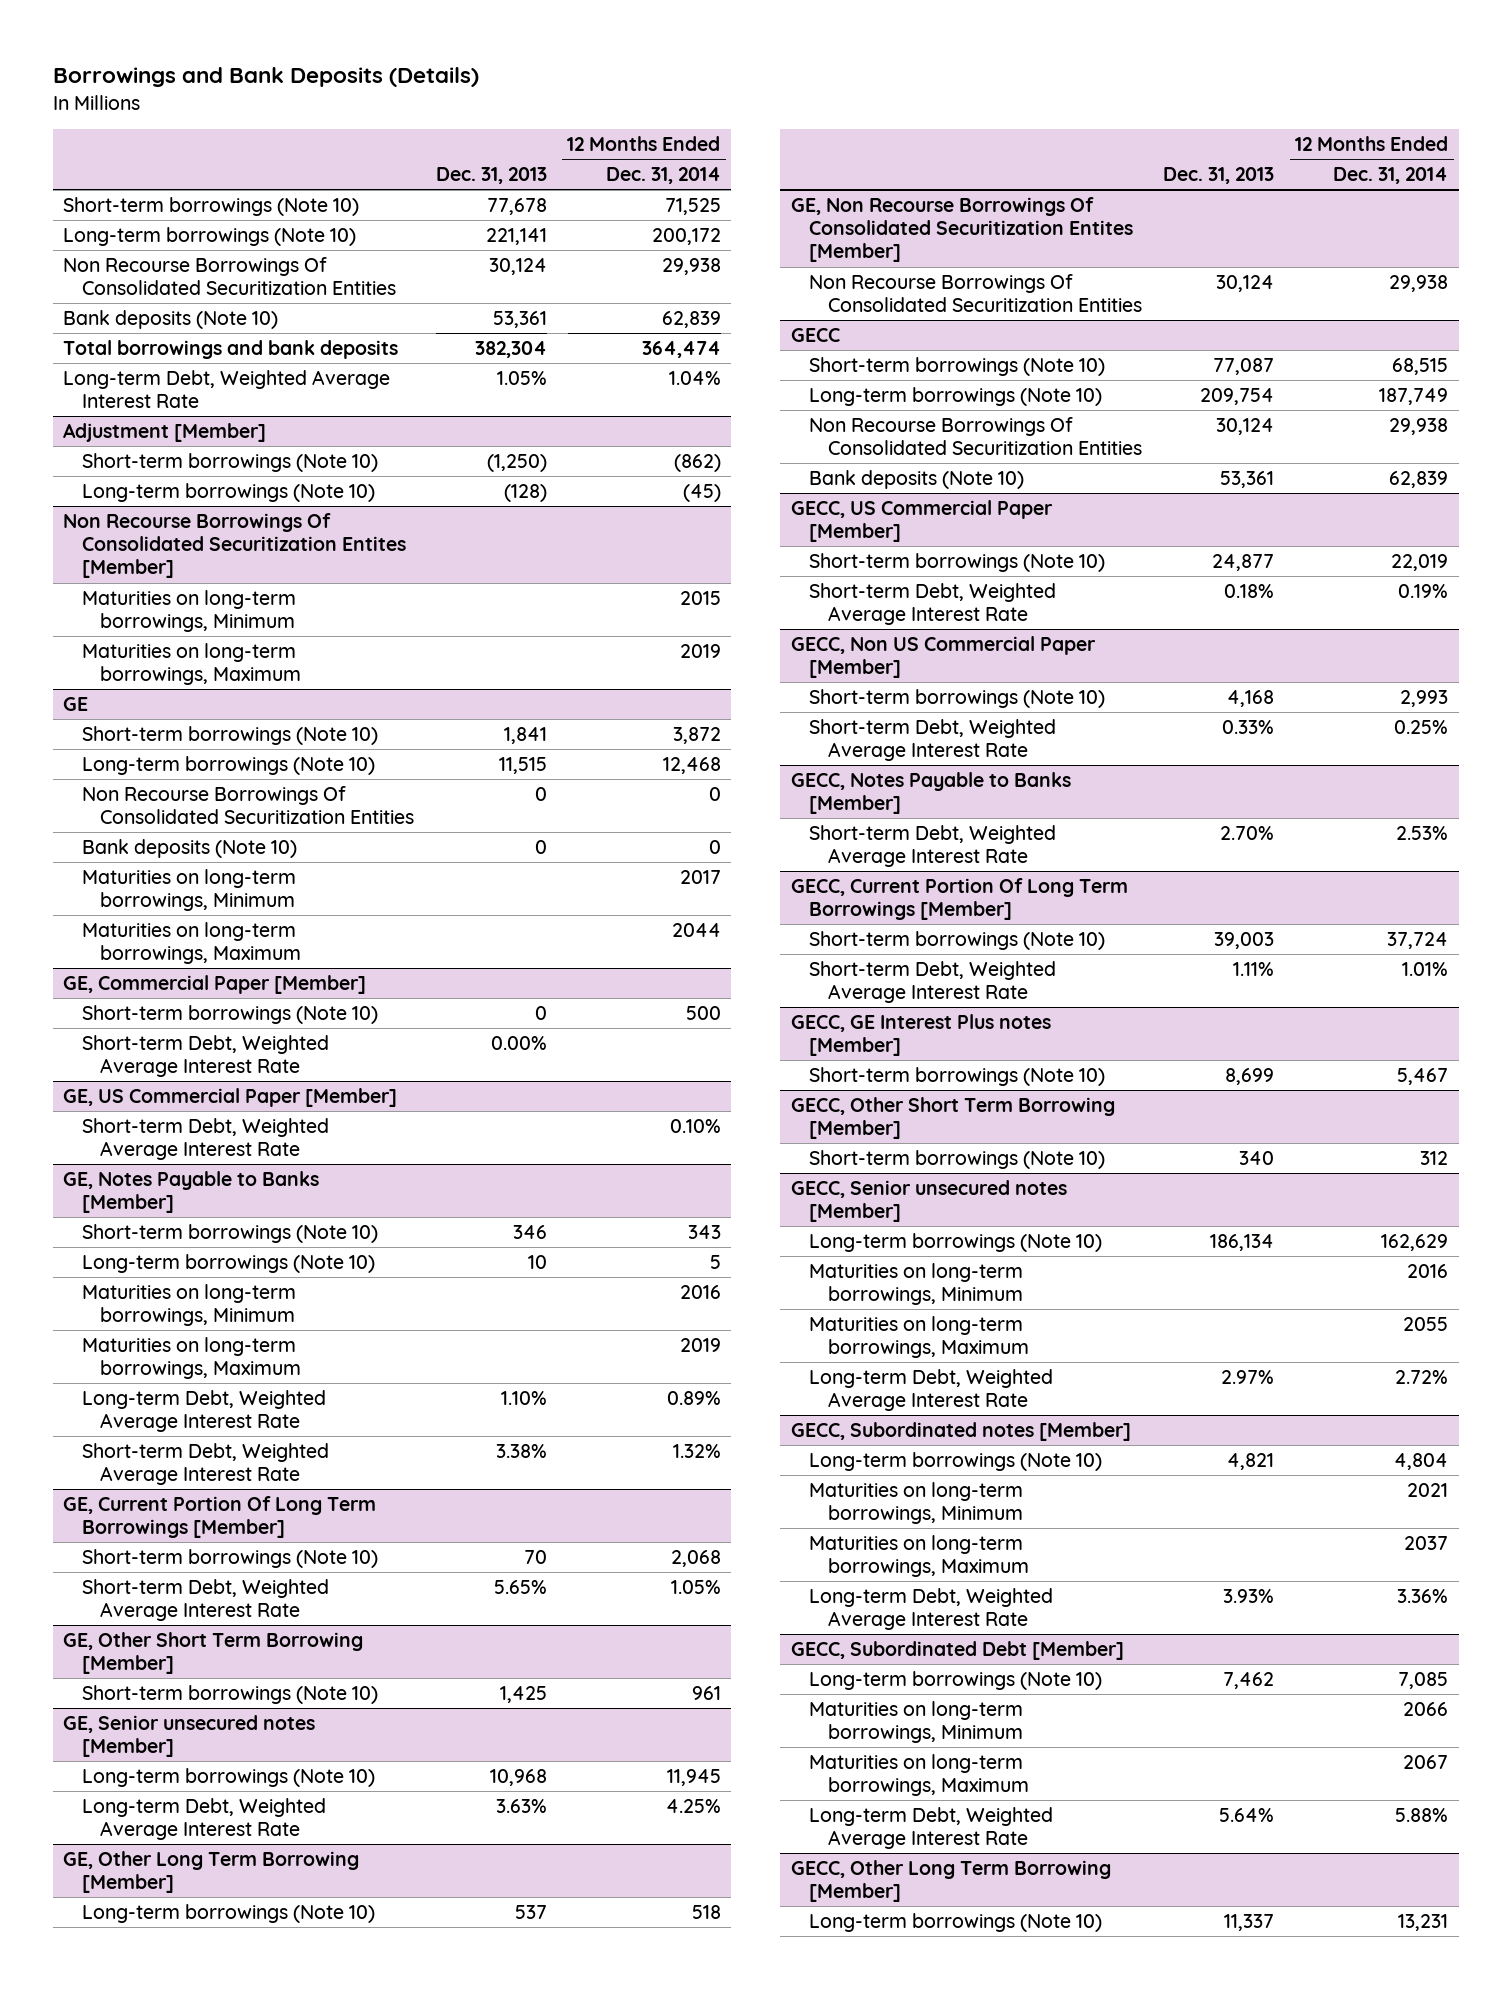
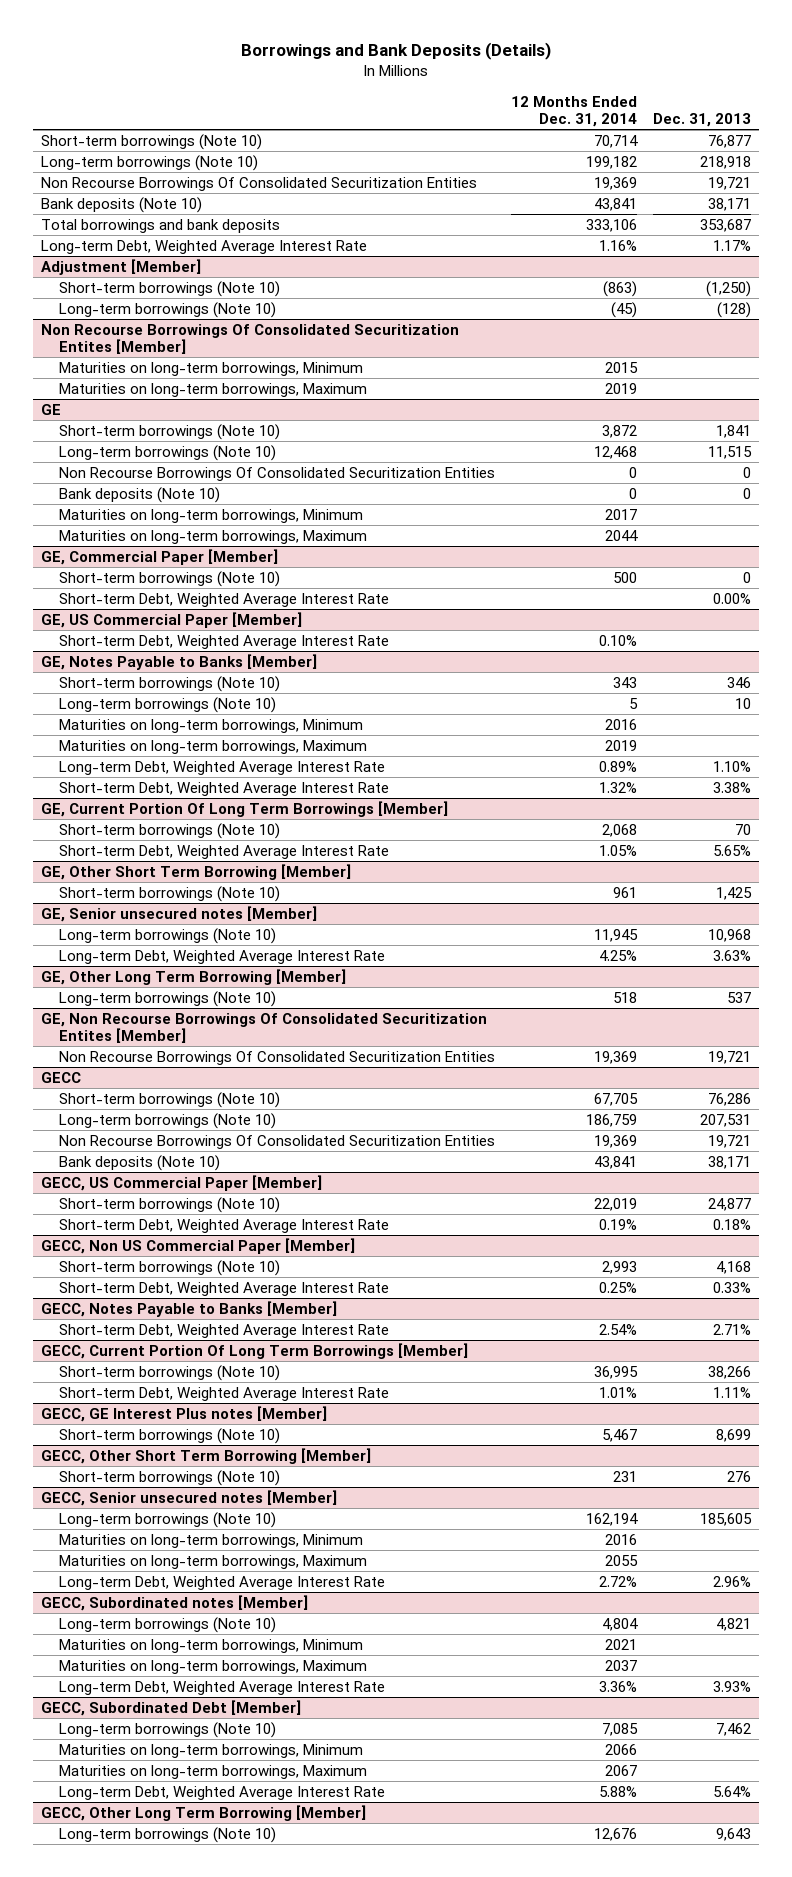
[486,197,547,215] 77,678 -> [707,134,751,148] 76,877
[664,197,721,215] 71,525 -> [593,134,638,148] 70,714
[485,227,547,245] 221,141 -> [699,155,751,169] 218,918
[651,227,721,245] 200,172 -> [585,155,637,169] 199,182
[488,257,547,275] 30,124 -> [707,176,751,190] 19,721
[661,257,721,275] 29,938 -> [593,176,637,190] 19,369
[492,310,547,328] 53,361 -> [707,197,751,211] 38,171
[661,310,721,328] 62,839 -> [593,197,637,211] 43,841
[474,340,547,358] 382,304 -> [699,218,751,232] 353,687
[641,340,721,358] 364,474 -> [585,218,637,232] 333,106
[496,370,547,385] 1.05% -> [712,239,751,251] 1.17%
[668,370,721,385] 1.04% -> [598,239,637,251] 1.16%
[673,453,721,472] (862) -> [602,280,637,297] (863)
[1216,274,1275,292] 30,124 -> [707,1050,751,1064] 19,721
[1389,274,1449,292] 29,938 -> [593,1050,637,1064] 19,369
[1213,357,1275,375] 77,087 -> [707,1092,751,1106] 76,286
[1392,357,1449,375] 68,515 -> [593,1092,638,1106] 67,705
[1200,387,1275,405] 209,754 -> [699,1113,751,1127] 207,531
[1379,387,1449,405] 187,749 -> [585,1113,637,1127] 186,759
[1216,417,1275,435] 30,124 -> [707,1134,751,1148] 19,721
[1389,417,1449,435] 29,938 -> [593,1134,637,1148] 19,369
[1220,470,1275,488] 53,361 -> [707,1155,751,1169] 38,171
[1389,470,1449,488] 62,839 -> [593,1155,637,1169] 43,841
[1220,825,1275,840] 2.70% -> [712,1323,751,1335] 2.71%
[1396,825,1449,840] 2.53% -> [598,1323,637,1335] 2.54%
[1214,931,1275,949] 39,003 -> [707,1365,751,1379] 38,266
[1387,931,1449,949] 37,724 -> [593,1365,638,1379] 36,995
[1239,1150,1275,1165] 340 -> [726,1470,751,1482] 276
[1420,1150,1449,1165] 312 -> [612,1470,637,1482] 231
[1210,1233,1275,1251] 186,134 -> [699,1512,752,1526] 185,605
[1381,1233,1449,1251] 162,629 -> [585,1512,638,1526] 162,194
[1221,1369,1275,1384] 2.97% -> [712,1575,751,1587] 2.96%
[1224,1913,1275,1931] 11,337 -> [715,1827,751,1841] 9,643
[1398,1913,1449,1931] 13,231 -> [593,1827,637,1841] 12,676

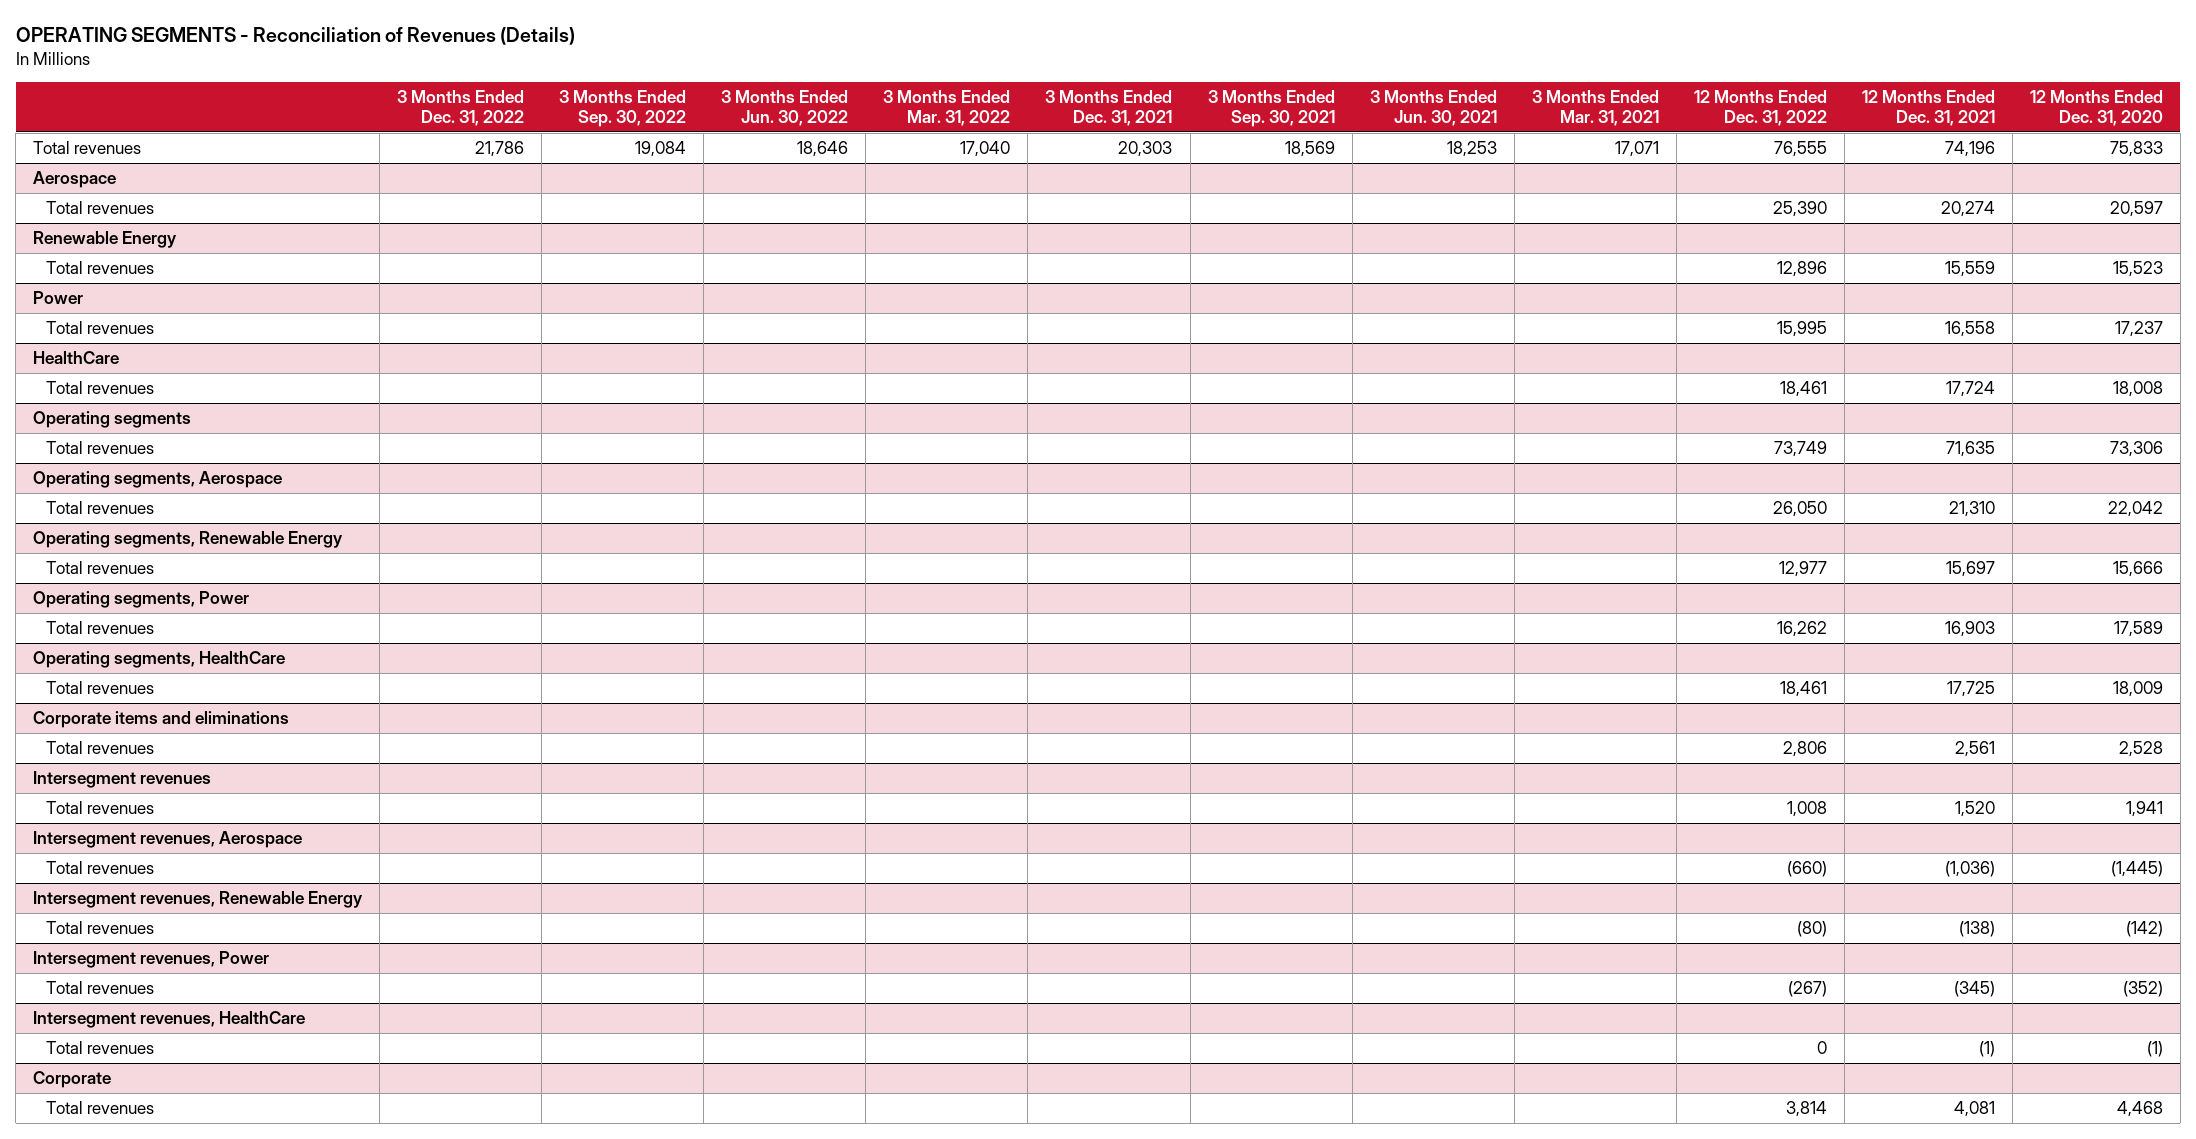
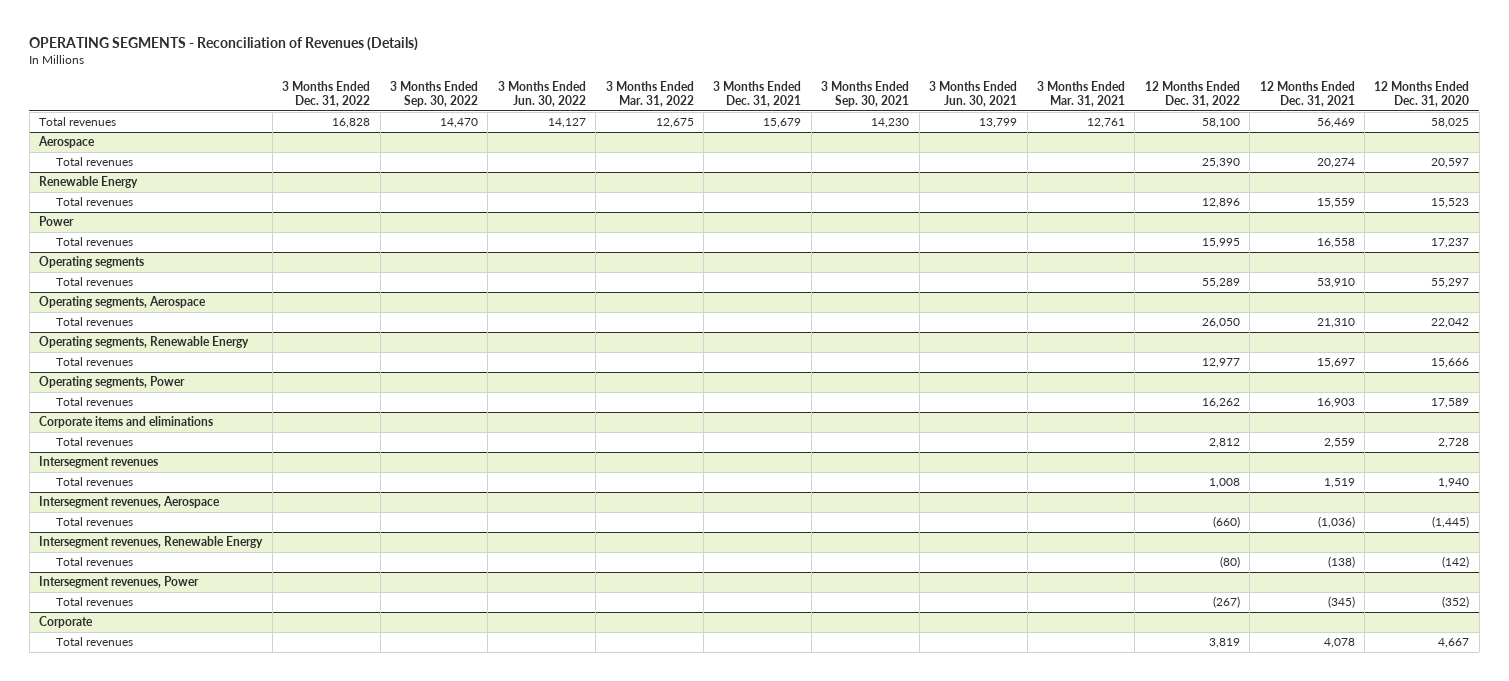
[475,141,525,158] 21,786 -> [332,118,371,129] 16,828
[635,141,687,158] 19,084 -> [439,118,478,129] 14,470
[797,141,849,158] 18,646 -> [547,118,586,129] 14,127
[960,141,1011,158] 17,040 -> [655,118,694,129] 12,675
[1118,141,1173,158] 20,303 -> [763,118,802,129] 15,679
[1284,141,1335,158] 18,569 -> [871,118,910,129] 14,230
[1446,141,1497,158] 18,253 -> [979,118,1018,129] 13,799
[1614,141,1659,158] 17,071 -> [1086,118,1125,129] 12,761
[1773,141,1827,158] 76,555 -> [1201,118,1240,129] 58,100
[1944,141,1995,158] 74,196 -> [1316,118,1355,129] 56,469
[2109,141,2163,158] 75,833 -> [1431,118,1470,129] 58,025
[33,351,120,365] HealthCare -> none
[45,381,154,395] Total revenues -> none
[1773,441,1827,458] 73,749 -> [1201,278,1240,289] 55,289
[1945,441,1995,458] 71,635 -> [1316,278,1355,289] 53,910
[2109,441,2163,458] 73,306 -> [1431,278,1470,289] 55,297
[33,651,286,669] Operating segments, HealthCare -> none
[45,681,154,695] Total revenues -> none
[1782,741,1827,758] 2,806 -> [1208,438,1240,449] 2,812
[1954,741,1995,758] 2,561 -> [1323,438,1355,449] 2,559
[2118,741,2163,758] 2,528 -> [1438,438,1470,449] 2,728
[1954,801,1995,818] 1,520 -> [1323,478,1355,489] 1,519
[2125,801,2163,818] 1,941 -> [1438,478,1470,489] 1,940
[33,1011,306,1029] Intersegment revenues, HealthCare -> none
[45,1041,154,1055] Total revenues -> none
[1785,1101,1827,1118] 3,814 -> [1208,638,1240,649] 3,819
[1953,1101,1995,1118] 4,081 -> [1323,638,1355,649] 4,078
[2116,1101,2163,1118] 4,468 -> [1438,638,1470,649] 4,667

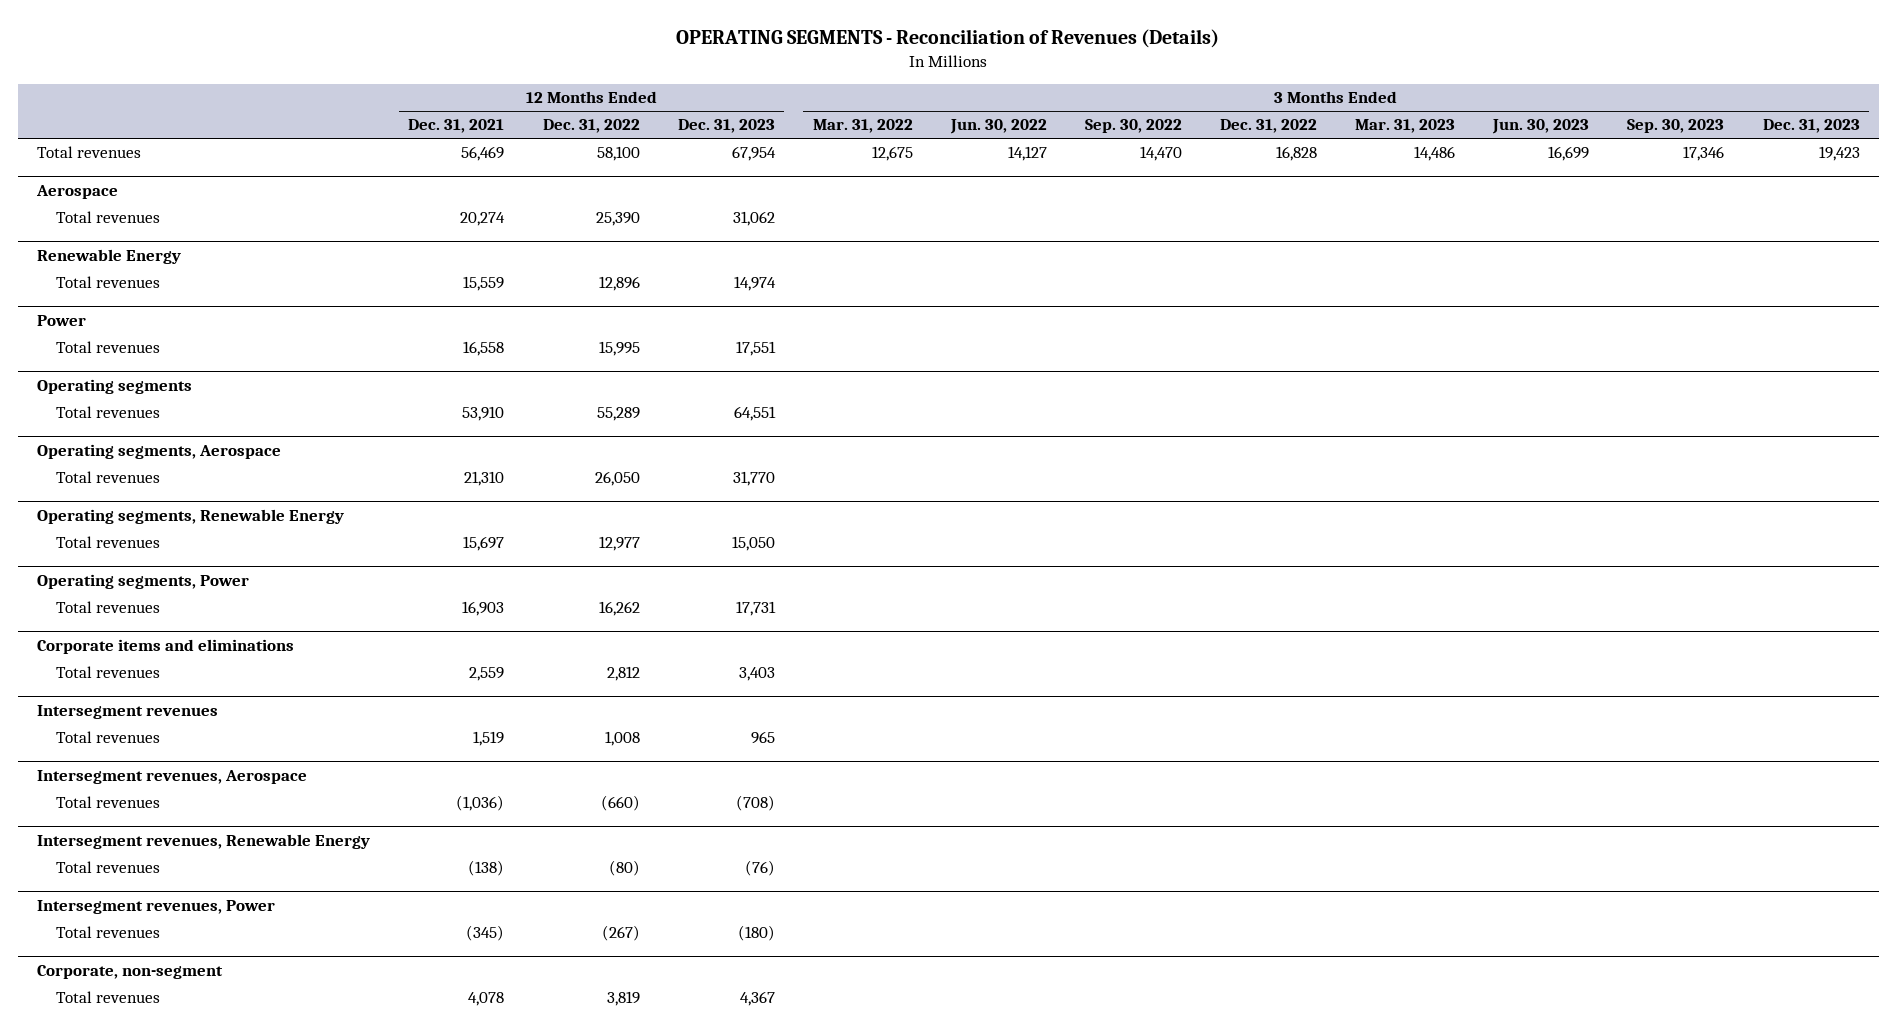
[713,80,802,107] 3 Months Ended Dec. 31, 2021 -> none
[821,80,910,107] 3 Months Ended Sep. 30, 2021 -> none
[929,80,1018,107] 3 Months Ended Jun. 30, 2021 -> none
[1036,80,1125,107] 3 Months Ended Mar. 31, 2021 -> none
[1374,80,1470,107] 12 Months Ended Dec. 31, 2020 -> none
none -> [677,119,775,134] Dec. 31, 2023
none -> [1355,119,1456,134] Mar. 31, 2023
none -> [1492,119,1590,135] Jun. 30, 2023
none -> [1627,119,1725,134] Sep. 30, 2023
none -> [1762,119,1860,134] Dec. 31, 2023
[39,616,94,629] Corporate -> [37,964,224,979] Corporate, non-segment

